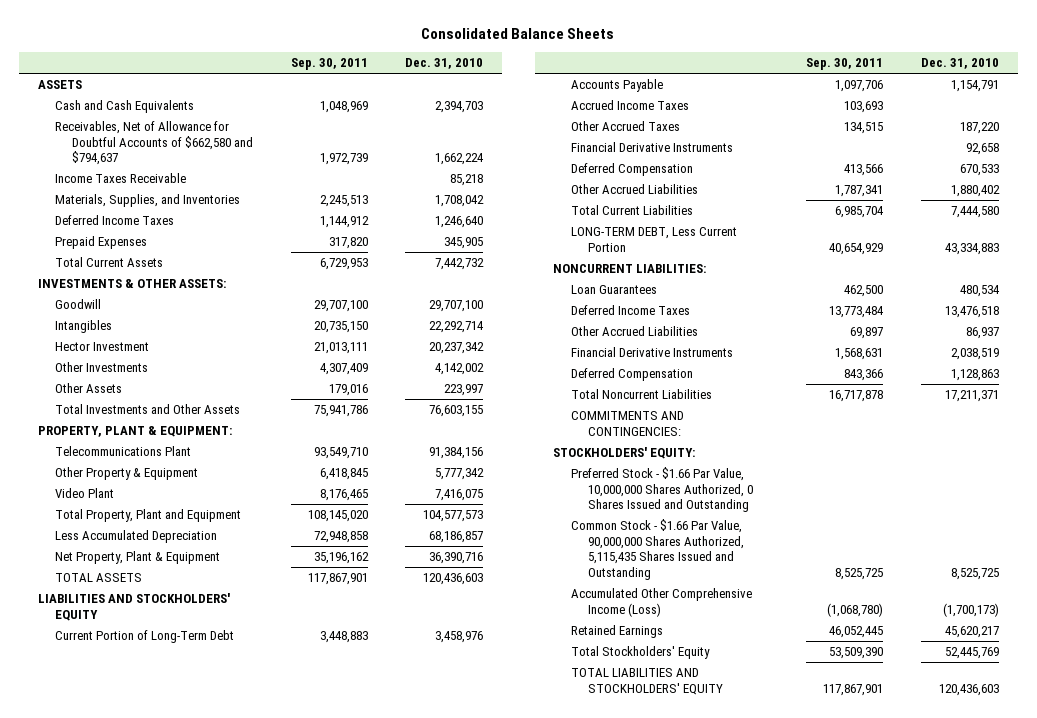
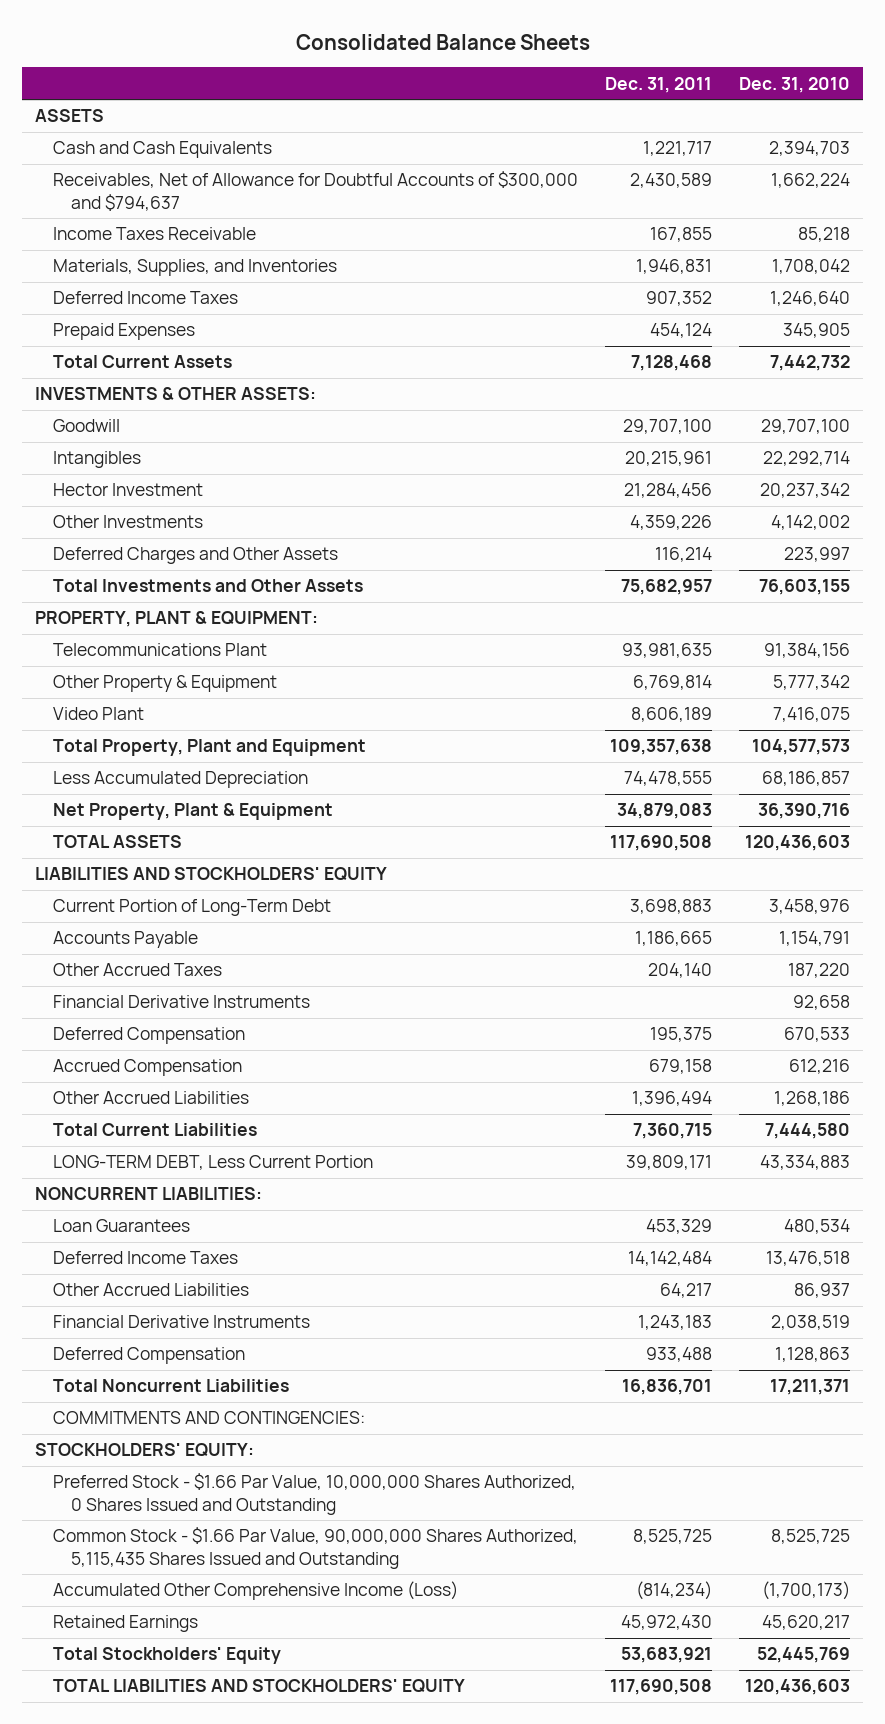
[290,58,368,71] Sep. 30, 2011 -> none
none -> [605,76,713,93] Dec. 31, 2011
[54,121,254,166] Receivables, Net of Allowance for Doubtful Accounts of $662,580 and $794,637 -> [53,171,579,211] Receivables, Net of Allowance for Doubtful Accounts of $300,000 and $794,637
[54,383,122,394] Other Assets -> [53,547,339,565] Deferred Charges and Other Assets
[570,100,689,111] Accrued Income Taxes -> none
none -> [53,1059,243,1077] Accrued Compensation
[950,185,1000,198] 1,880,402 -> [773,1091,850,1107] 1,268,186

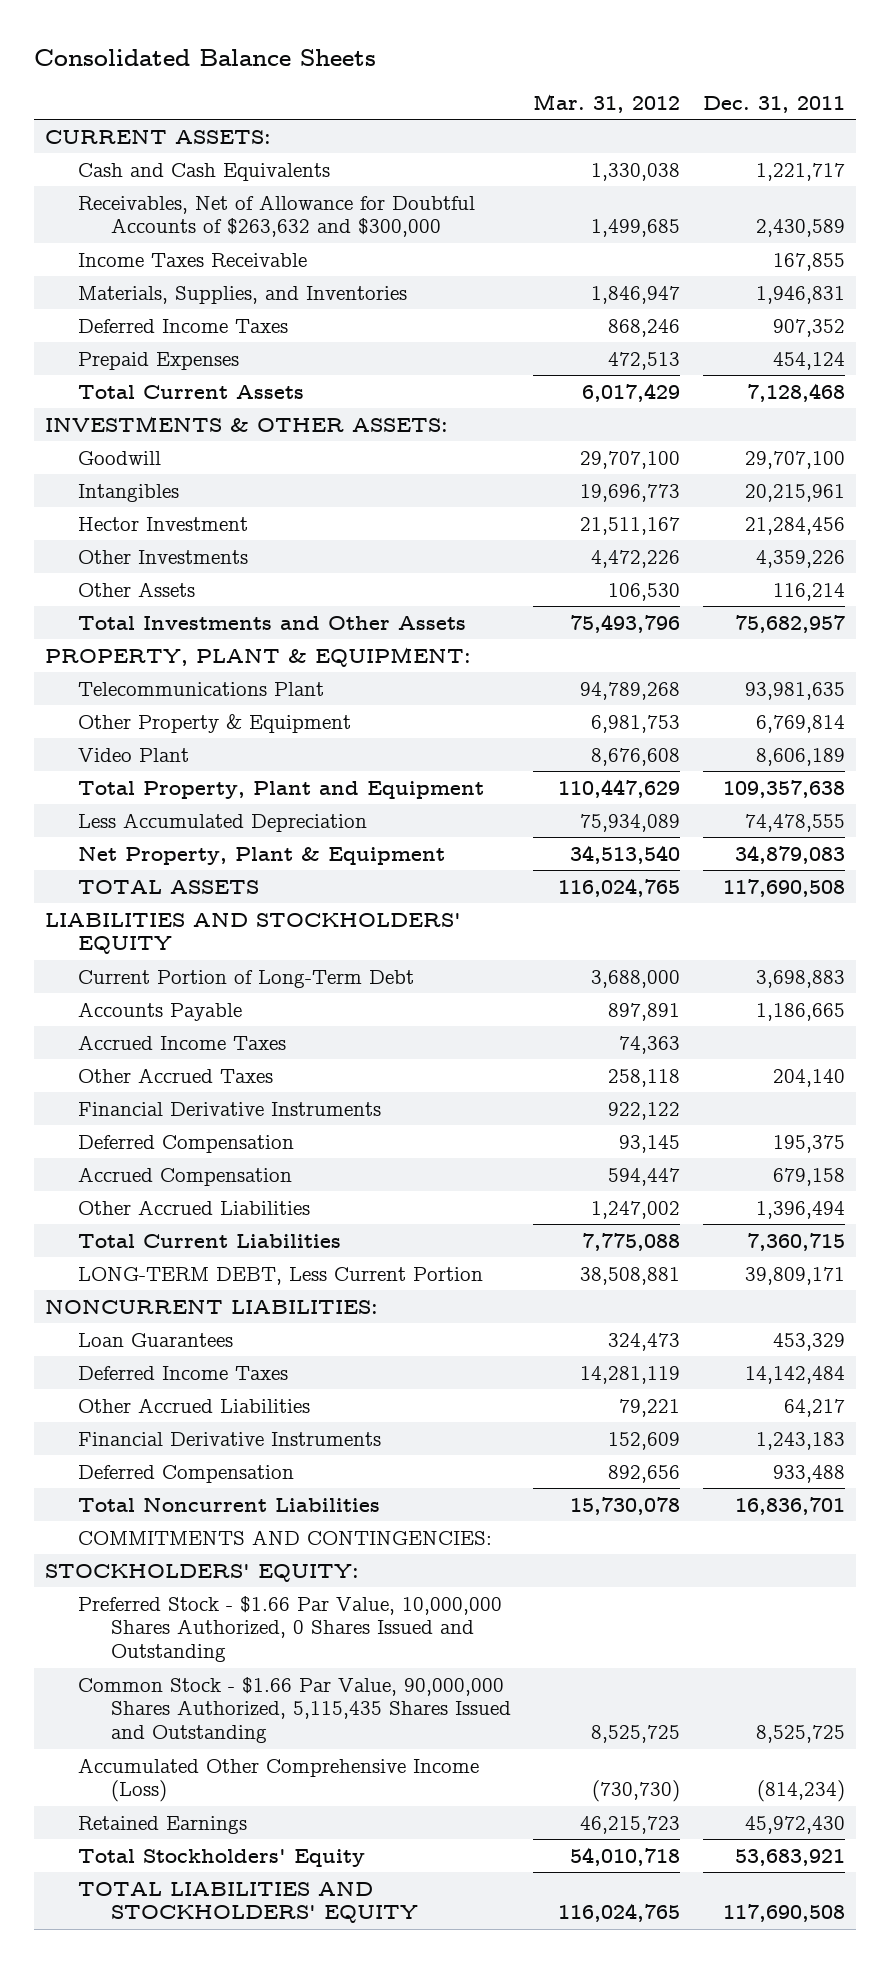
[738,76,850,93] Dec. 31, 2010 -> none
none -> [533,94,681,114] Mar. 31, 2012
[35,109,105,123] ASSETS -> [45,128,272,144] CURRENT ASSETS:
[53,171,579,211] Receivables, Net of Allowance for Doubtful Accounts of $300,000 and $794,637 -> [77,194,475,238] Receivables, Net of Allowance for Doubtful Accounts of $263,632 and $300,000
[53,547,339,565] Deferred Charges and Other Assets -> [77,581,195,597] Other Assets
none -> [77,1034,286,1050] Accrued Income Taxes

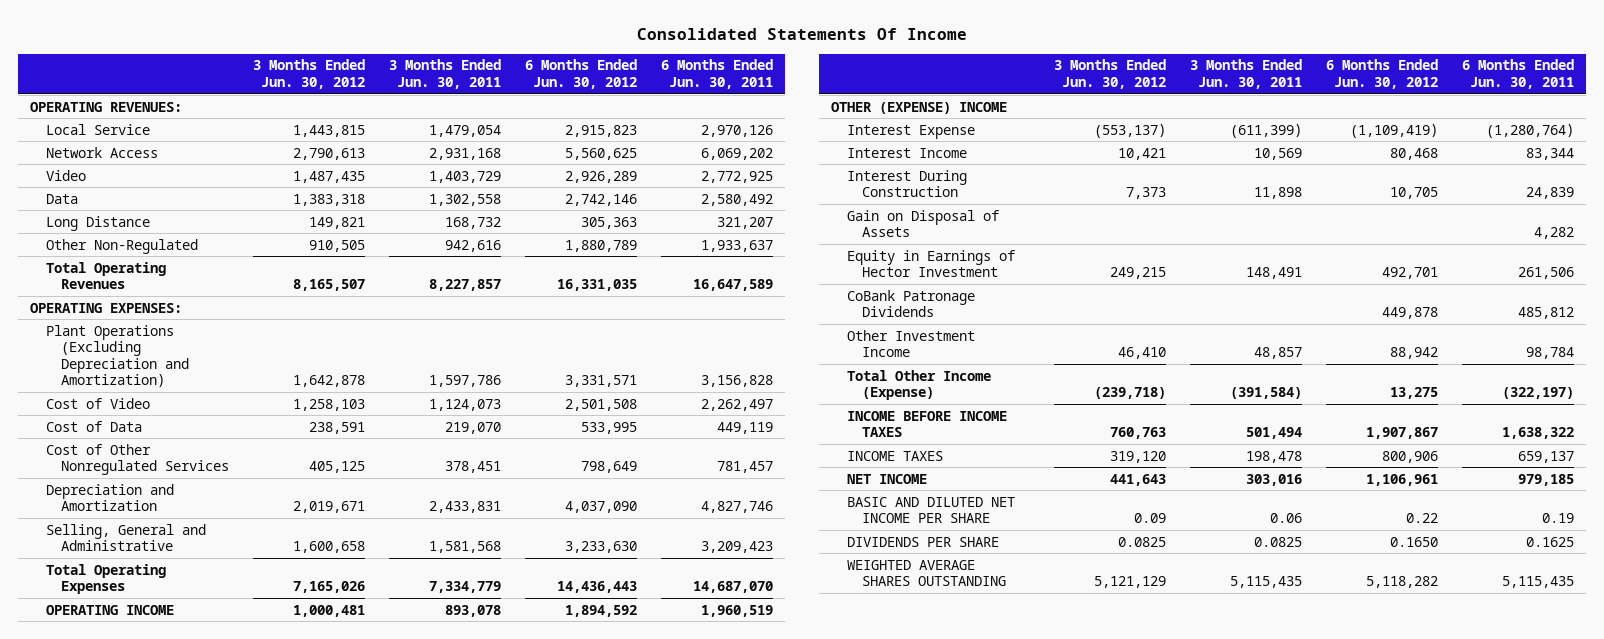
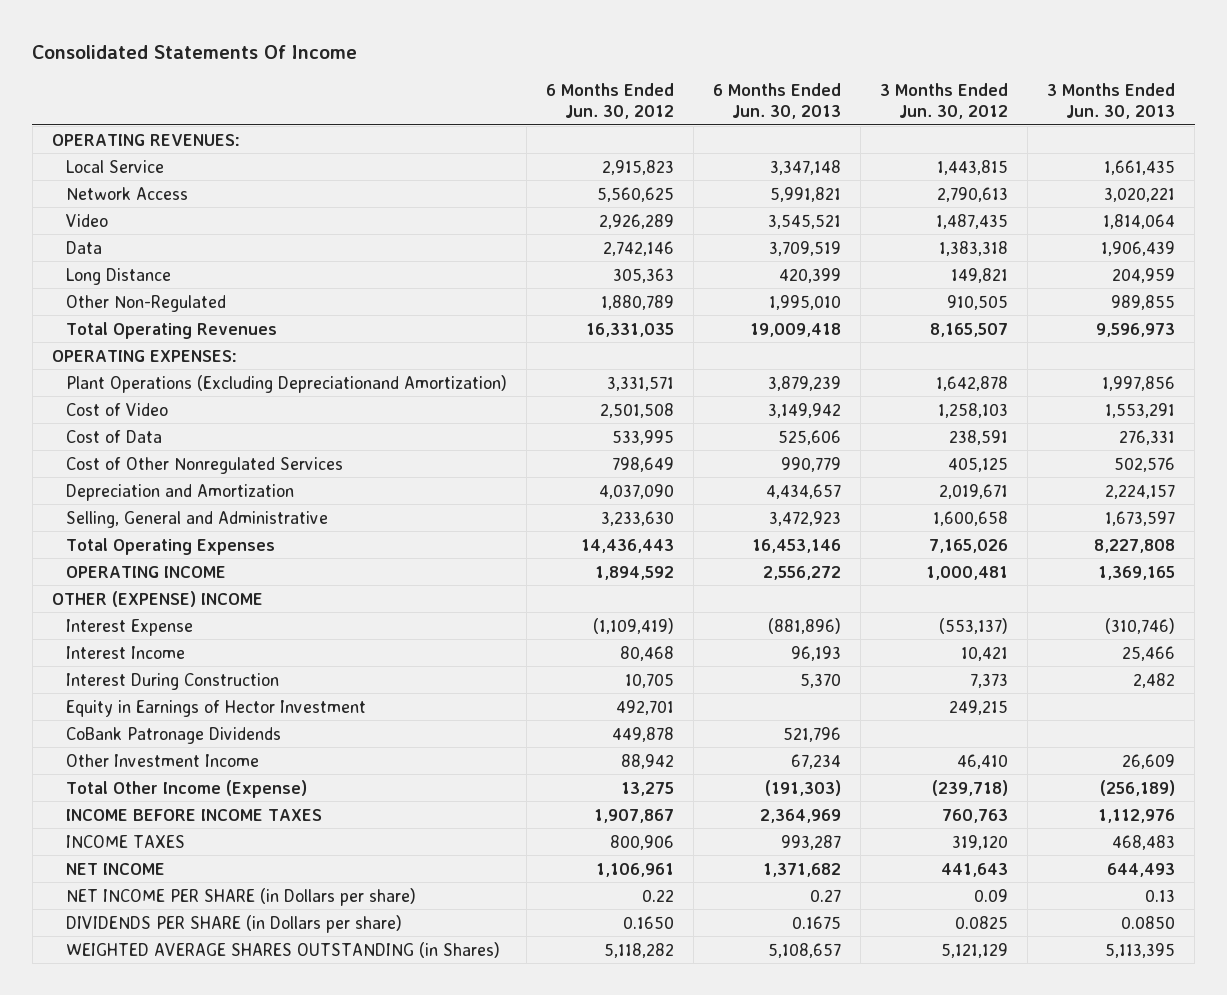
[389,59,502,90] 3 Months Ended Jun. 30, 2011 -> none
[660,59,773,90] 6 Months Ended Jun. 30, 2011 -> none
none -> [713,83,842,119] 6 Months Ended Jun. 30, 2013
none -> [1047,83,1176,119] 3 Months Ended Jun. 30, 2013
[45,324,190,388] Plant Operations (Excluding Depreciation and Amortization) -> [66,374,508,393] Plant Operations (Excluding Depreciationand Amortization)
[846,209,999,238] Gain on Disposal of Assets -> none
[846,496,1015,524] BASIC AND DILUTED NET INCOME PER SHARE -> [66,887,417,906] NET INCOME PER SHARE (in Dollars per share)
[846,536,999,547] DIVIDENDS PER SHARE -> [66,914,403,933] DIVIDENDS PER SHARE (in Dollars per share)
[846,559,1007,587] WEIGHTED AVERAGE SHARES OUTSTANDING -> [66,941,501,958] WEIGHTED AVERAGE SHARES OUTSTANDING (in Shares)

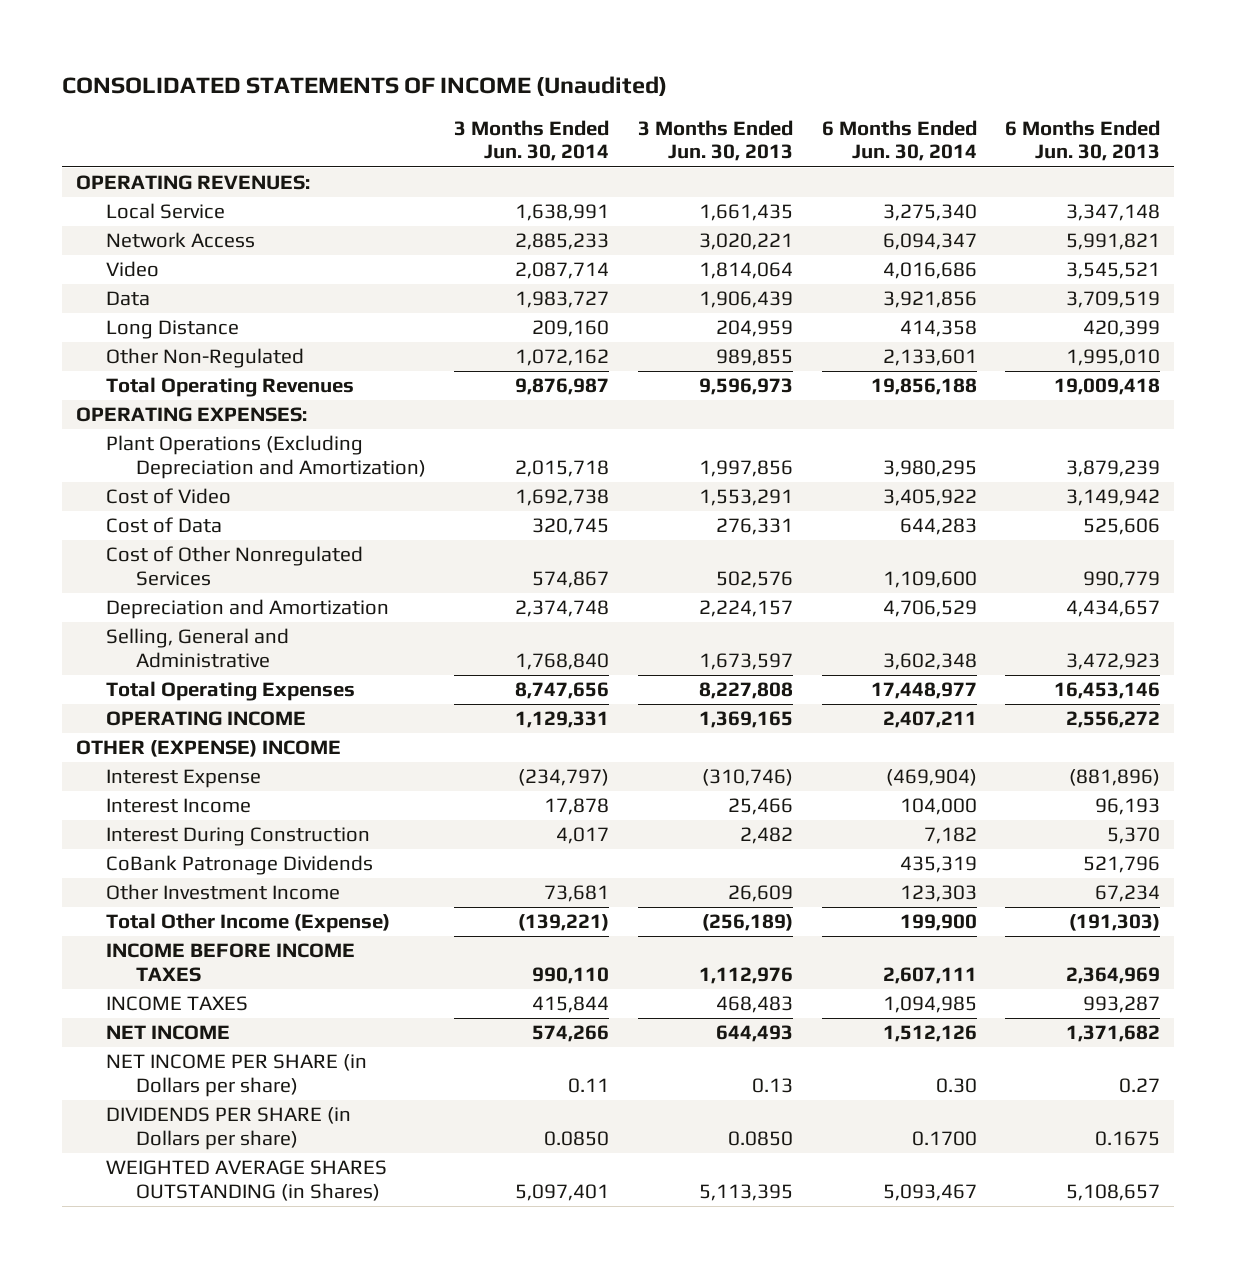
[32,45,358,60] Consolidated Statements Of Income -> [61,76,667,97] CONSOLIDATED STATEMENTS OF INCOME (Unaudited)
[546,83,675,119] 6 Months Ended Jun. 30, 2012 -> none
[880,83,1009,119] 3 Months Ended Jun. 30, 2012 -> none
none -> [454,119,610,162] 3 Months Ended Jun. 30, 2014
none -> [821,119,977,162] 6 Months Ended Jun. 30, 2014
[66,374,508,393] Plant Operations (Excluding Depreciationand Amortization) -> [105,435,426,479] Plant Operations (Excluding Depreciation and Amortization)
[66,699,367,717] Equity in Earnings of Hector Investment -> none

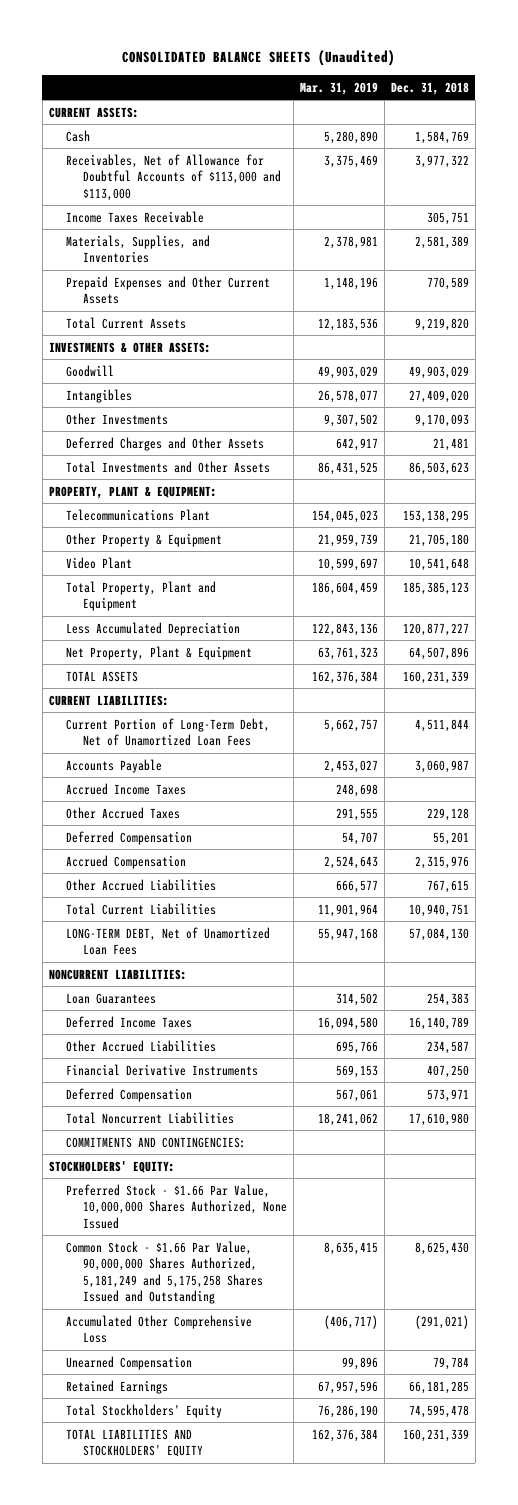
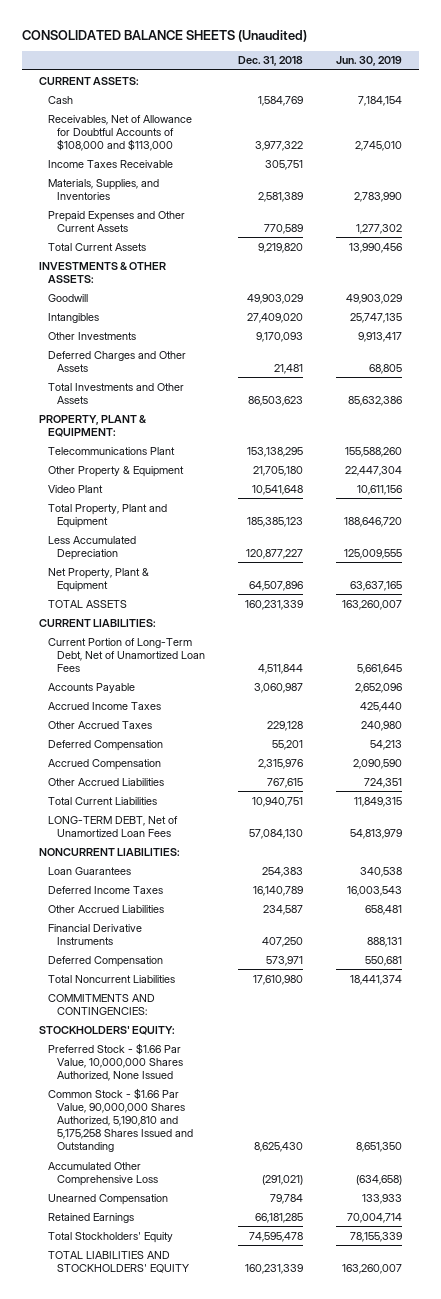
[300,81,379,95] Mar. 31, 2019 -> none
none -> [336,56,403,67] Jun. 30, 2019
[66,153,282,201] Receivables, Net of Allowance for Doubtful Accounts of $113,000 and $113,000 -> [47,114,192,151] Receivables, Net of Allowance for Doubtful Accounts of $108,000 and $113,000
[66,1240,264,1305] Common Stock - $1.66 Par Value, 90,000,000 Shares Authorized, 5,181,249 and 5,175,258 Shares Issued and Outstanding -> [47,1087,193,1153] Common Stock - $1.66 Par Value, 90,000,000 Shares Authorized, 5,190,810 and 5,175,258 Shares Issued and Outstanding

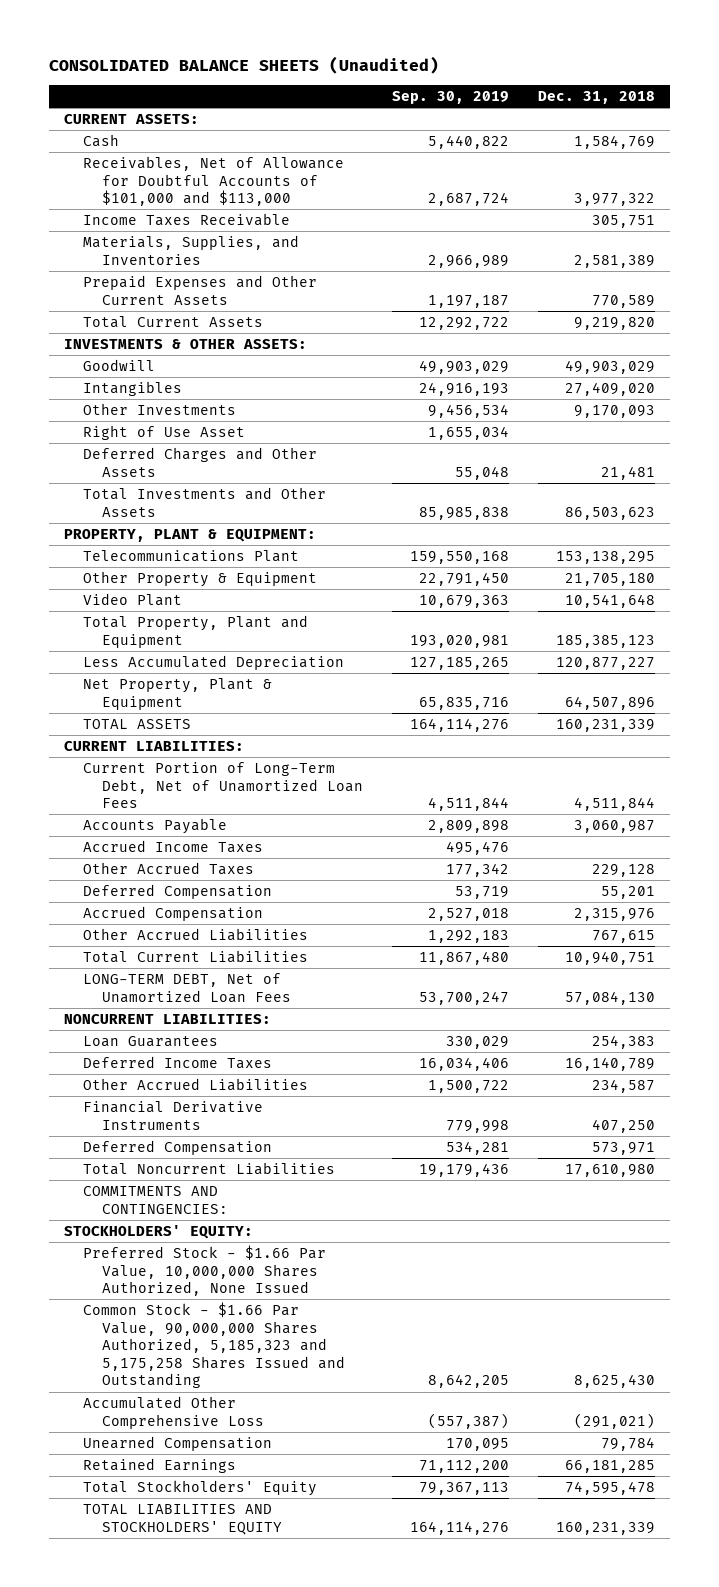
[336,56,403,67] Jun. 30, 2019 -> none
none -> [391,91,509,105] Sep. 30, 2019
[47,114,192,151] Receivables, Net of Allowance for Doubtful Accounts of $108,000 and $113,000 -> [82,156,344,207] Receivables, Net of Allowance for Doubtful Accounts of $101,000 and $113,000
none -> [82,425,245,441] Right of Use Asset
[47,1087,193,1153] Common Stock - $1.66 Par Value, 90,000,000 Shares Authorized, 5,190,810 and 5,175,258 Shares Issued and Outstanding -> [82,1302,345,1389] Common Stock - $1.66 Par Value, 90,000,000 Shares Authorized, 5,185,323 and 5,175,258 Shares Issued and Outstanding

